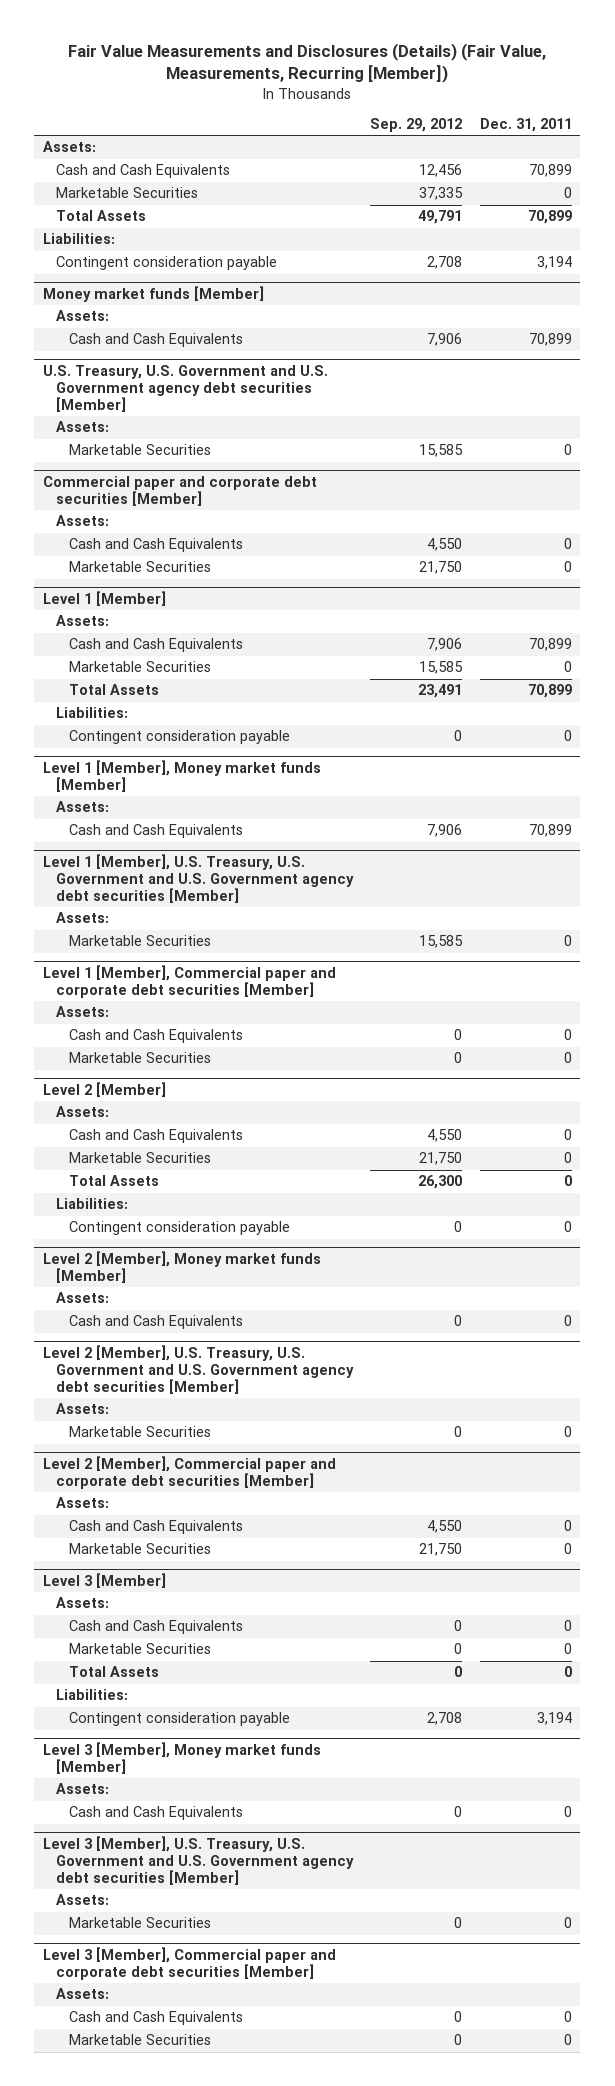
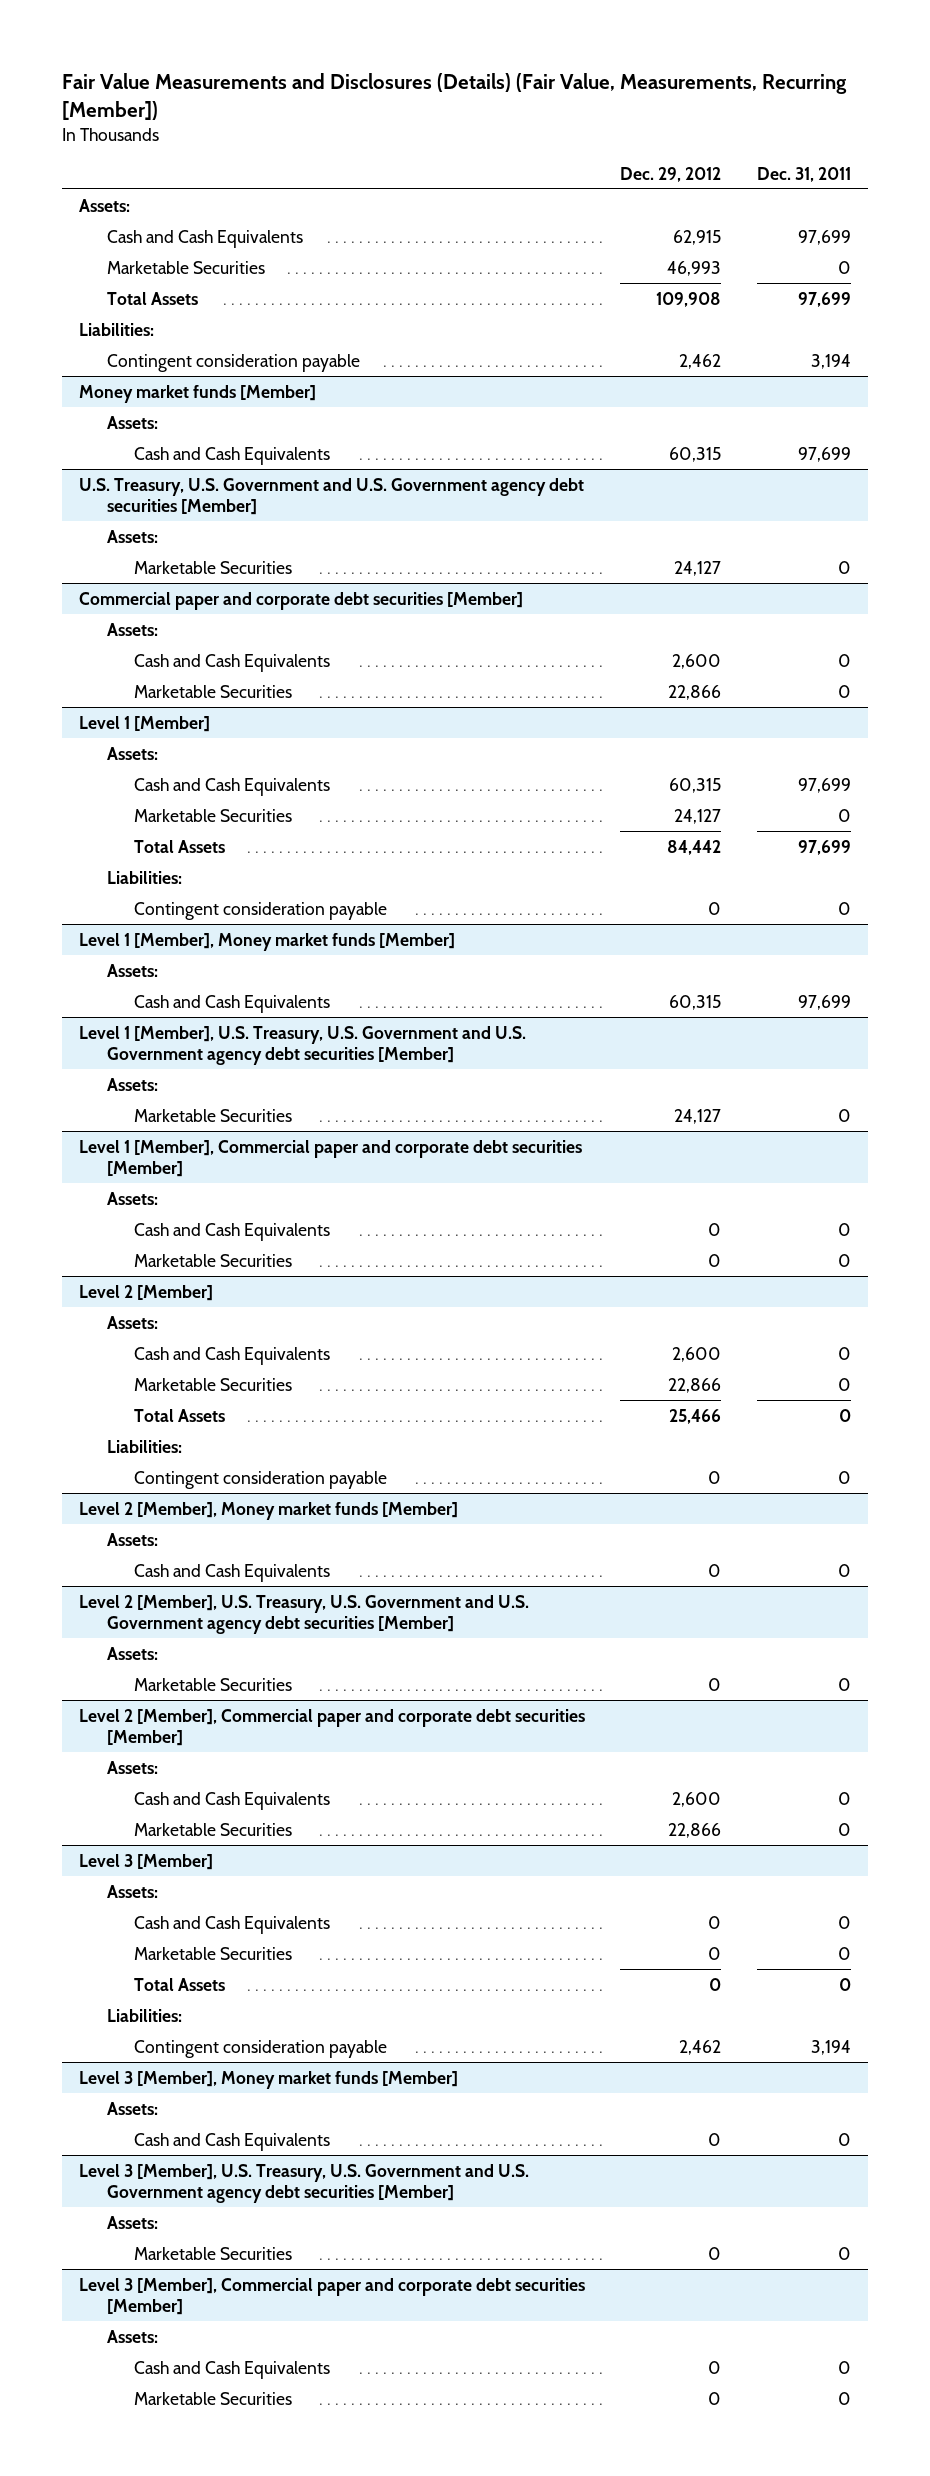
[370,118,463,133] Sep. 29, 2012 -> none
none -> [620,166,722,182] Dec. 29, 2012
[528,164,572,178] 70,899 -> [797,229,851,245] 97,699
[527,210,572,225] 70,899 -> [797,291,851,307] 97,699
[528,333,572,347] 70,899 -> [797,446,851,462] 97,699
[528,638,572,652] 70,899 -> [797,777,851,793] 97,699
[527,684,572,699] 70,899 -> [797,839,851,855] 97,699
[528,824,572,838] 70,899 -> [797,994,851,1010] 97,699

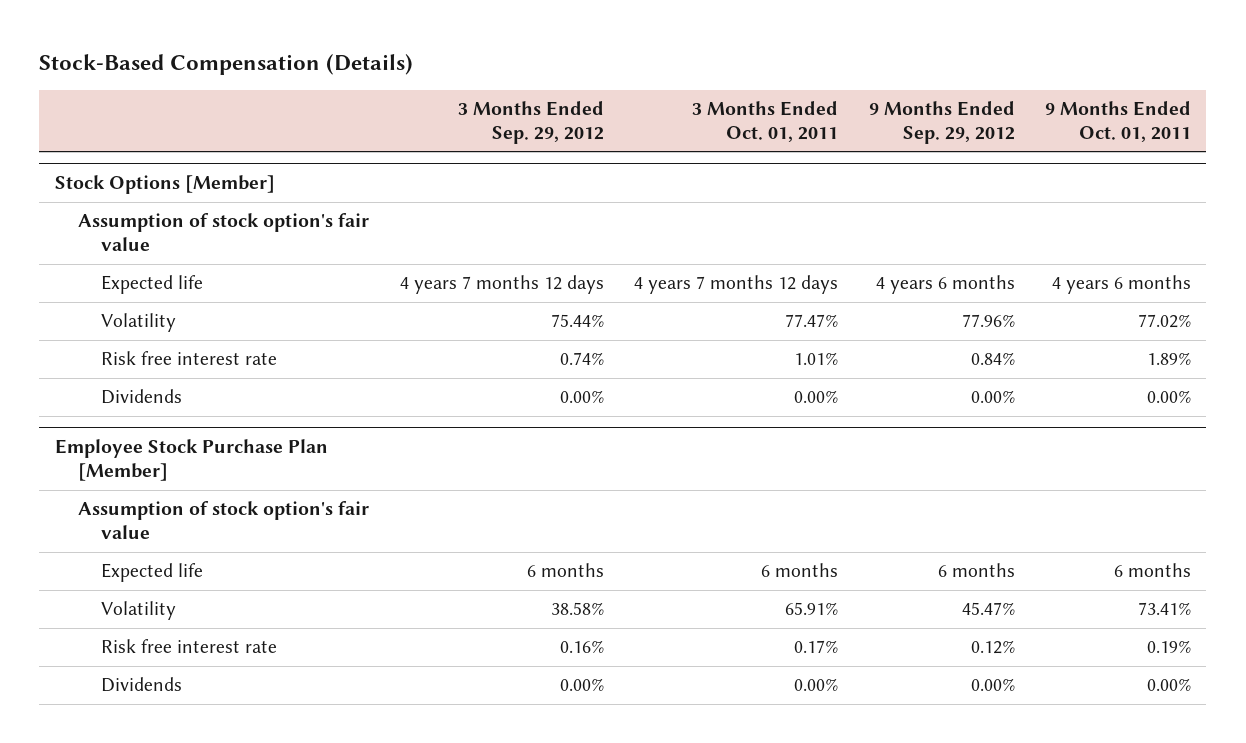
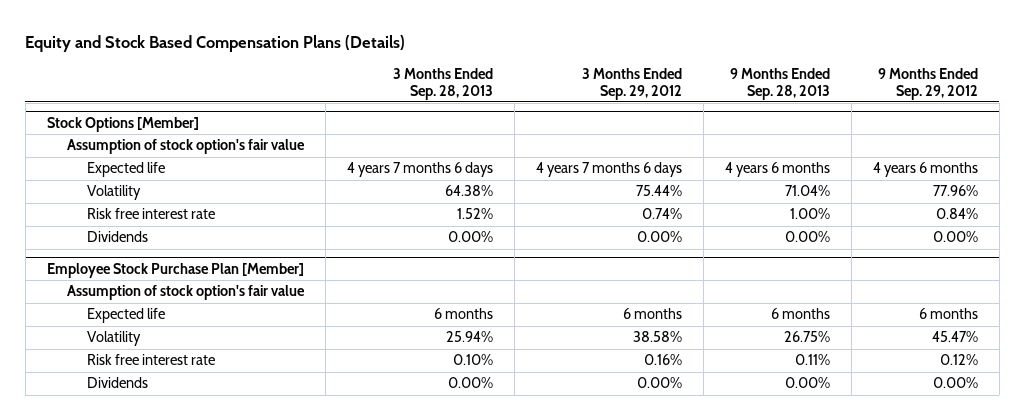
[39,54,414,76] Stock-Based Compensation (Details) -> [25,34,406,52] Equity and Stock Based Compensation Plans (Details)
[692,101,839,142] 3 Months Ended Oct. 01, 2011 -> none
[1045,101,1192,142] 9 Months Ended Oct. 01, 2011 -> none
none -> [392,67,493,100] 3 Months Ended Sep. 28, 2013
none -> [729,67,830,100] 9 Months Ended Sep. 28, 2013
[399,275,604,295] 4 years 7 months 12 days -> [535,162,682,178] 4 years 7 months 6 days

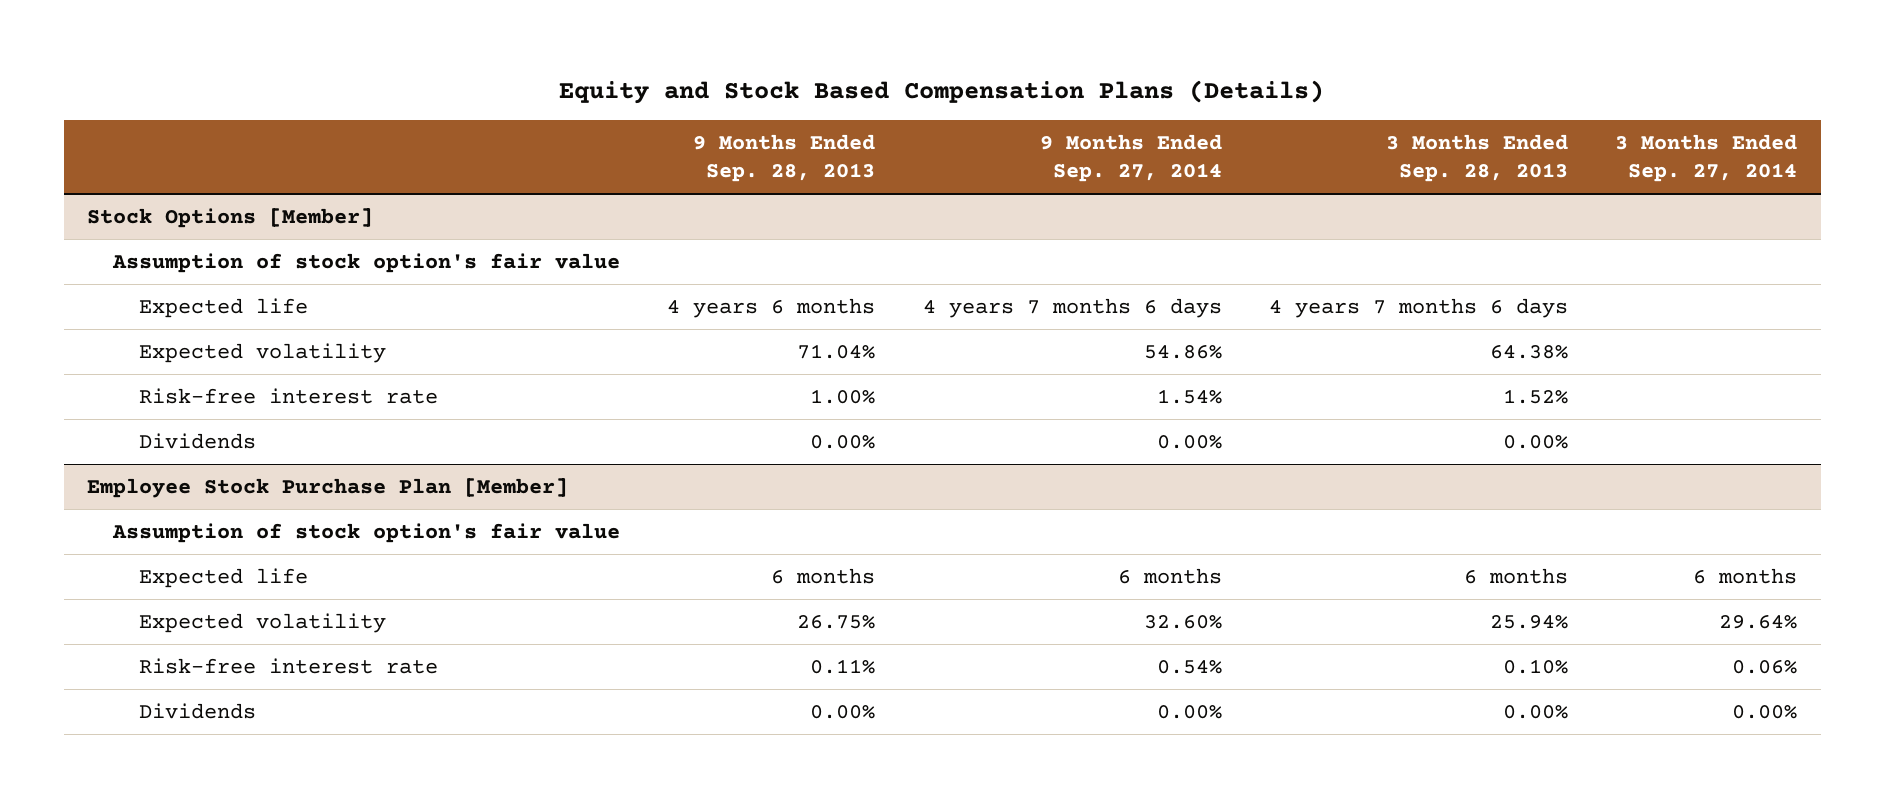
[581,67,682,100] 3 Months Ended Sep. 29, 2012 -> none
[877,67,978,100] 9 Months Ended Sep. 29, 2012 -> none
none -> [1039,134,1222,182] 9 Months Ended Sep. 27, 2014
none -> [1614,134,1797,182] 3 Months Ended Sep. 27, 2014
[86,185,141,201] Volatility -> [139,343,387,364] Expected volatility
[86,208,215,220] Risk free interest rate -> [139,388,439,405] Risk-free interest rate
[86,331,141,347] Volatility -> [139,613,387,634] Expected volatility
[86,354,215,366] Risk free interest rate -> [139,658,439,675] Risk-free interest rate

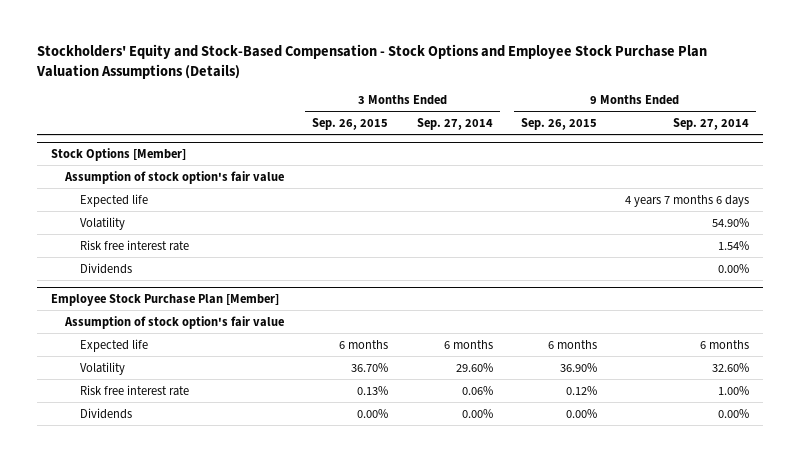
[559,79,1325,104] Equity and Stock Based Compensation Plans (Details) -> [35,44,707,79] Stockholders' Equity and Stock-Based Compensation - Stock Options and Employee Stock Purchase Plan Valuation Assumptions (Details)
[693,134,876,182] 9 Months Ended Sep. 28, 2013 -> none
[1385,134,1568,182] 3 Months Ended Sep. 28, 2013 -> none
none -> [312,117,389,130] Sep. 26, 2015
none -> [520,117,597,130] Sep. 26, 2015
[139,343,387,364] Expected volatility -> [79,216,125,230] Volatility
[1143,345,1222,360] 54.86% -> [712,217,750,227] 54.90%
[139,388,439,405] Risk-free interest rate -> [79,239,189,251] Risk free interest rate
[139,613,387,634] Expected volatility -> [79,361,125,375] Volatility
[1718,615,1797,630] 29.64% -> [455,362,493,372] 29.60%
[139,658,439,675] Risk-free interest rate -> [79,384,189,396] Risk free interest rate
[1156,660,1222,675] 0.54% -> [718,385,750,395] 1.00%

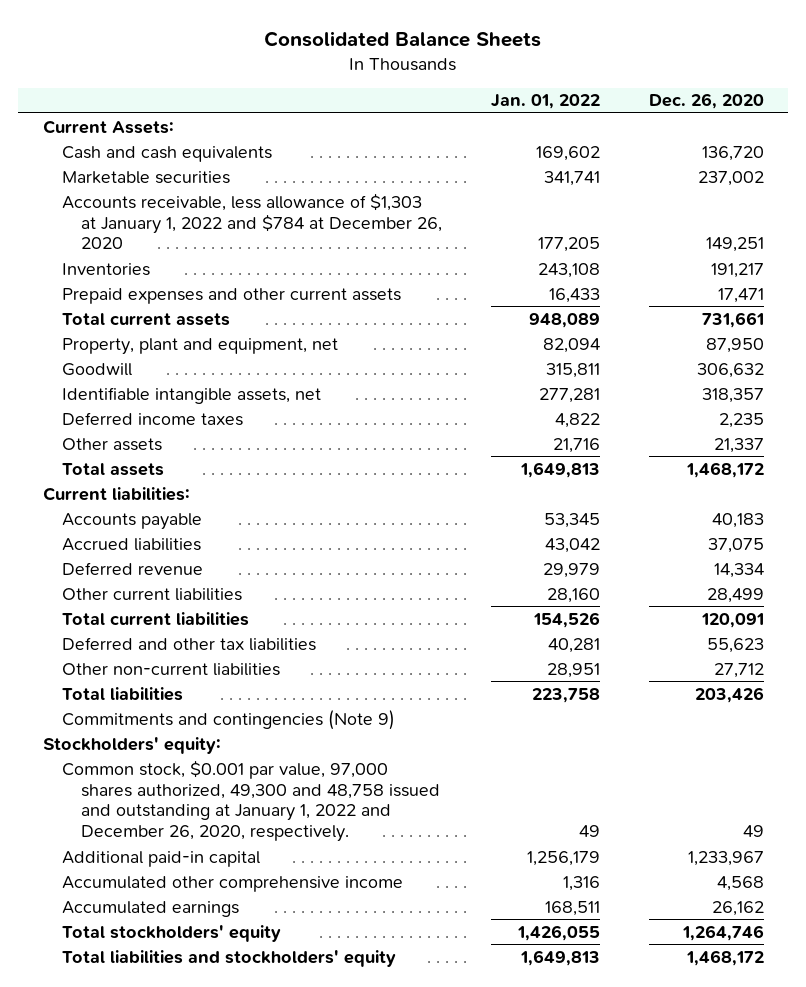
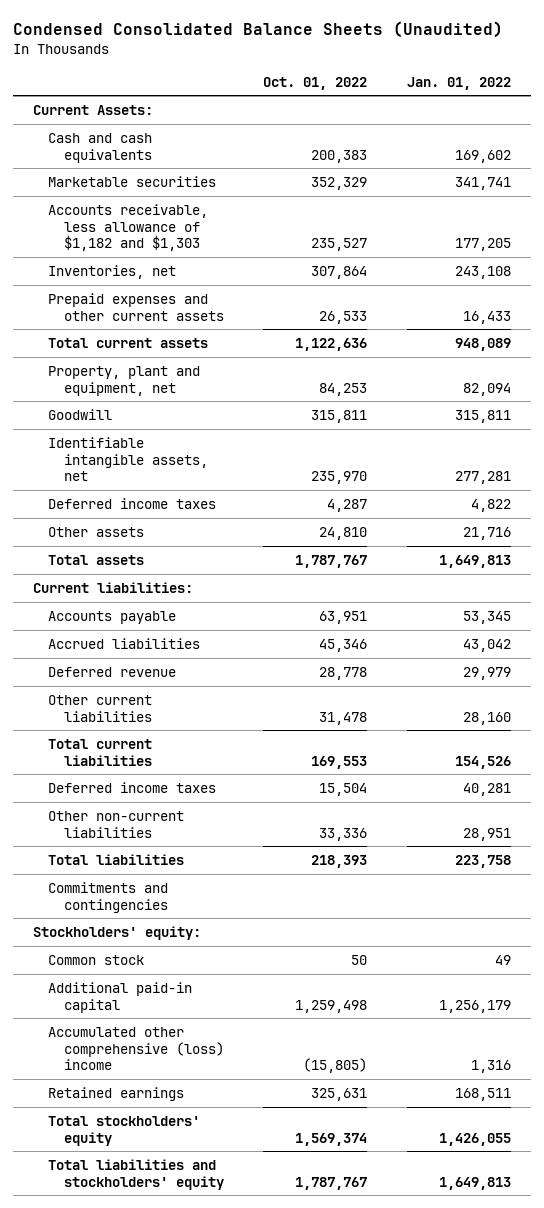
[264,30,542,47] Consolidated Balance Sheets -> [13,20,504,37] Condensed Consolidated Balance Sheets (Unaudited)
[648,93,764,110] Dec. 26, 2020 -> none
none -> [263,76,368,90] Oct. 01, 2022
[61,192,443,250] Accounts receivable, less allowance of $1,303 at January 1, 2022 and $784 at December 26, 2020 -> [48,203,209,252] Accounts receivable, less allowance of $1,182 and $1,303
[61,262,150,276] Inventories -> [48,264,177,279] Inventories, net
[61,636,316,651] Deferred and other tax liabilities -> [48,781,217,793] Deferred income taxes
[61,709,395,730] Commitments and contingencies (Note 9) -> [48,881,169,913] Commitments and contingencies
[61,759,441,843] Common stock, $0.001 par value, 97,000 shares authorized, 49,300 and 48,758 issued and outstanding at January 1, 2022 and December 26, 2020, respectively. -> [48,954,145,965] Common stock
[61,875,403,892] Accumulated other comprehensive income -> [48,1026,224,1071] Accumulated other comprehensive (loss) income
[61,900,239,917] Accumulated earnings -> [48,1086,185,1101] Retained earnings

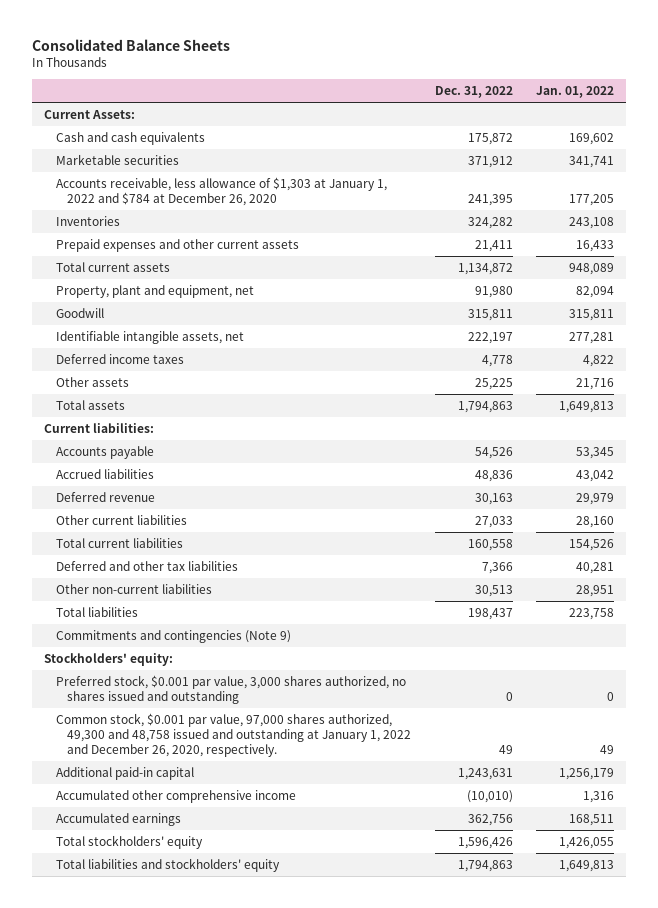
[13,20,504,37] Condensed Consolidated Balance Sheets (Unaudited) -> [32,39,231,52] Consolidated Balance Sheets
[263,76,368,90] Oct. 01, 2022 -> none
none -> [434,86,513,99] Dec. 31, 2022
[48,203,209,252] Accounts receivable, less allowance of $1,182 and $1,303 -> [55,176,387,206] Accounts receivable, less allowance of $1,303 at January 1, 2022 and $784 at December 26, 2020
[48,264,177,279] Inventories, net -> [55,215,120,226] Inventories
[48,781,217,793] Deferred income taxes -> [55,560,238,571] Deferred and other tax liabilities
[48,881,169,913] Commitments and contingencies -> [55,629,291,643] Commitments and contingencies (Note 9)
none -> [55,674,406,704] Preferred stock, $0.001 par value, 3,000 shares authorized, no shares issued and outstanding
[48,954,145,965] Common stock -> [55,712,412,757] Common stock, $0.001 par value, 97,000 shares authorized, 49,300 and 48,758 issued and outstanding at January 1, 2022 and December 26, 2020, respectively.
[48,1026,224,1071] Accumulated other comprehensive (loss) income -> [55,789,296,803] Accumulated other comprehensive income
[48,1086,185,1101] Retained earnings -> [55,812,181,826] Accumulated earnings

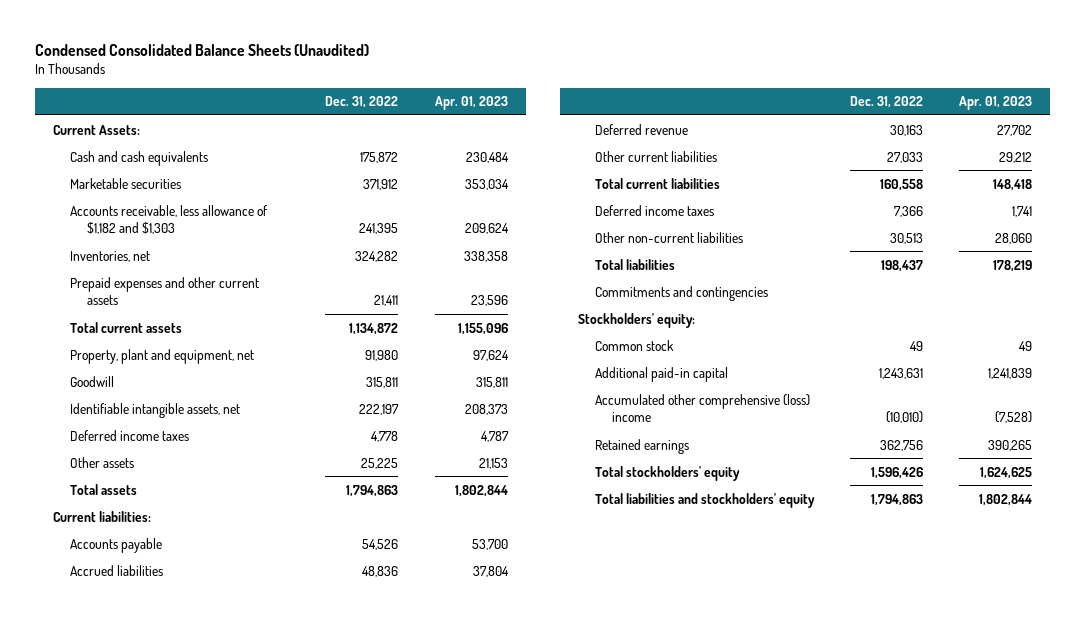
[32,39,231,52] Consolidated Balance Sheets -> [34,43,369,56] Condensed Consolidated Balance Sheets (Unaudited)
[535,86,614,99] Jan. 01, 2022 -> none
none -> [434,96,508,111] Apr. 01, 2023
[55,176,387,206] Accounts receivable, less allowance of $1,303 at January 1, 2022 and $784 at December 26, 2020 -> [70,204,269,234] Accounts receivable, less allowance of $1,182 and $1,303
[55,215,120,226] Inventories -> [70,250,151,262] Inventories, net
[55,560,238,571] Deferred and other tax liabilities -> [594,204,714,216] Deferred income taxes
[55,629,291,643] Commitments and contingencies (Note 9) -> [594,285,768,301] Commitments and contingencies
[55,674,406,704] Preferred stock, $0.001 par value, 3,000 shares authorized, no shares issued and outstanding -> none
[55,712,412,757] Common stock, $0.001 par value, 97,000 shares authorized, 49,300 and 48,758 issued and outstanding at January 1, 2022 and December 26, 2020, respectively. -> [594,339,674,351] Common stock
[55,789,296,803] Accumulated other comprehensive income -> [594,393,810,422] Accumulated other comprehensive (loss) income
[55,812,181,826] Accumulated earnings -> [594,438,689,454] Retained earnings

